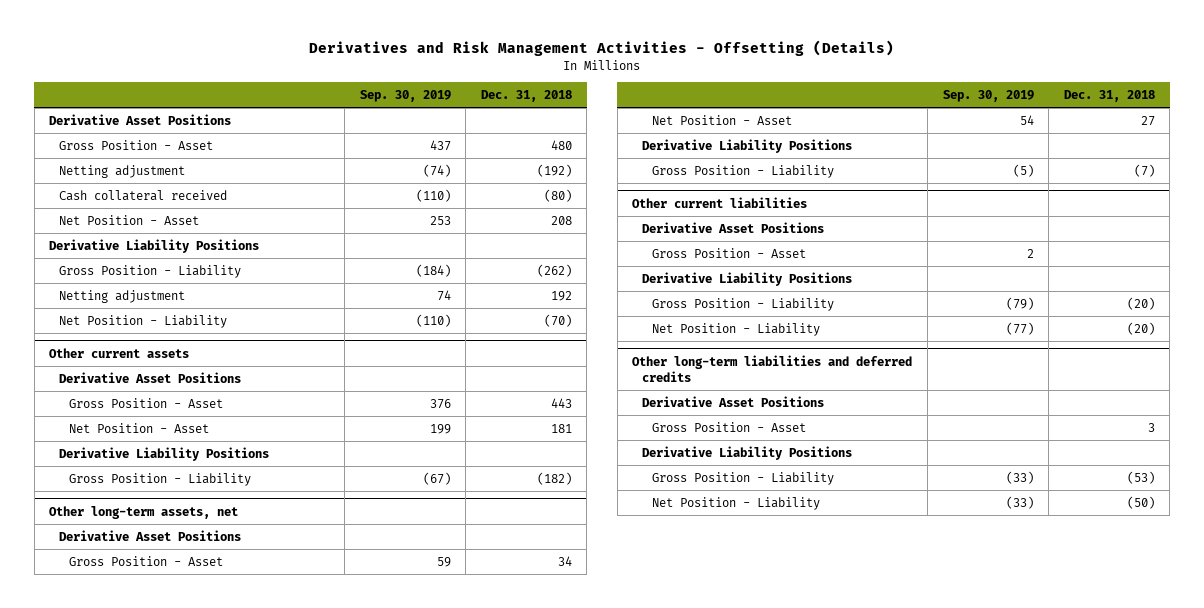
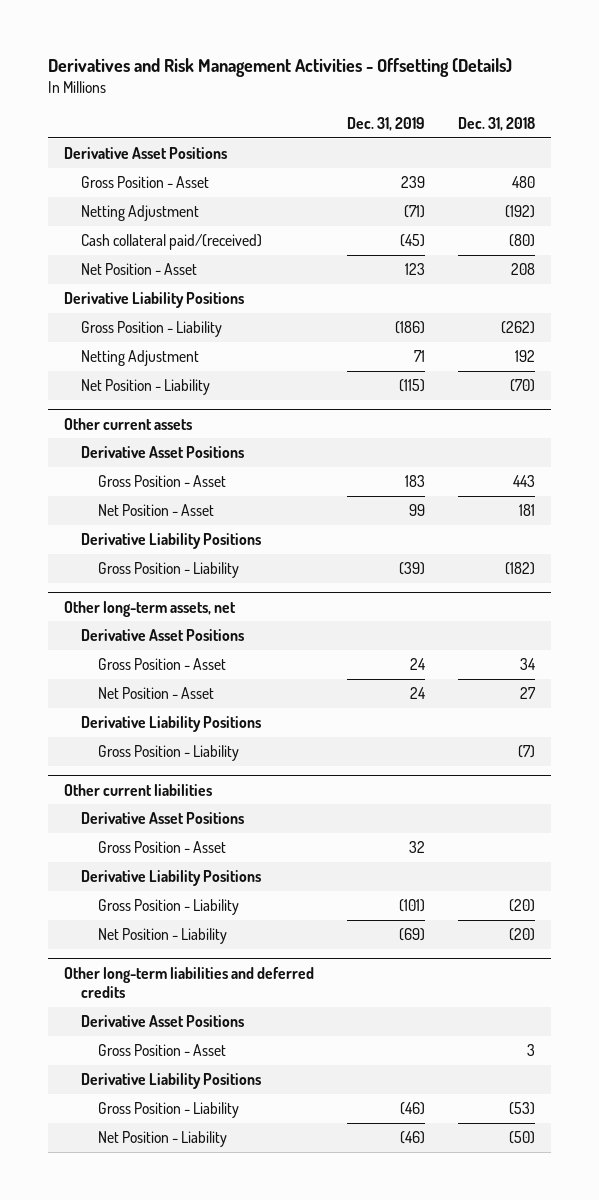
[359,89,451,102] Sep. 30, 2019 -> none
none -> [347,116,426,131] Dec. 31, 2019
[59,165,186,179] Netting adjustment -> [80,205,199,222] Netting Adjustment
[59,190,228,202] Cash collateral received -> [80,234,262,251] Cash collateral paid/(received)
[59,290,186,304] Netting adjustment -> [80,350,199,367] Netting Adjustment

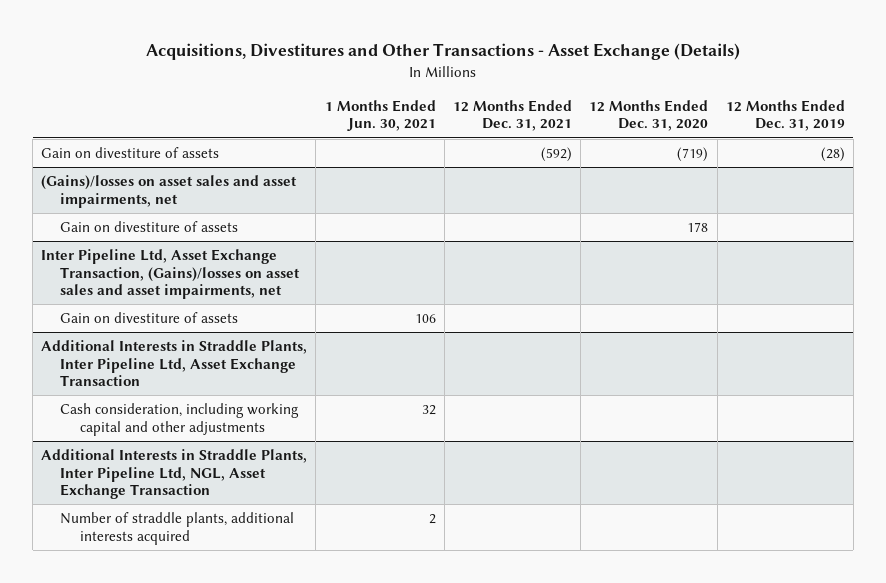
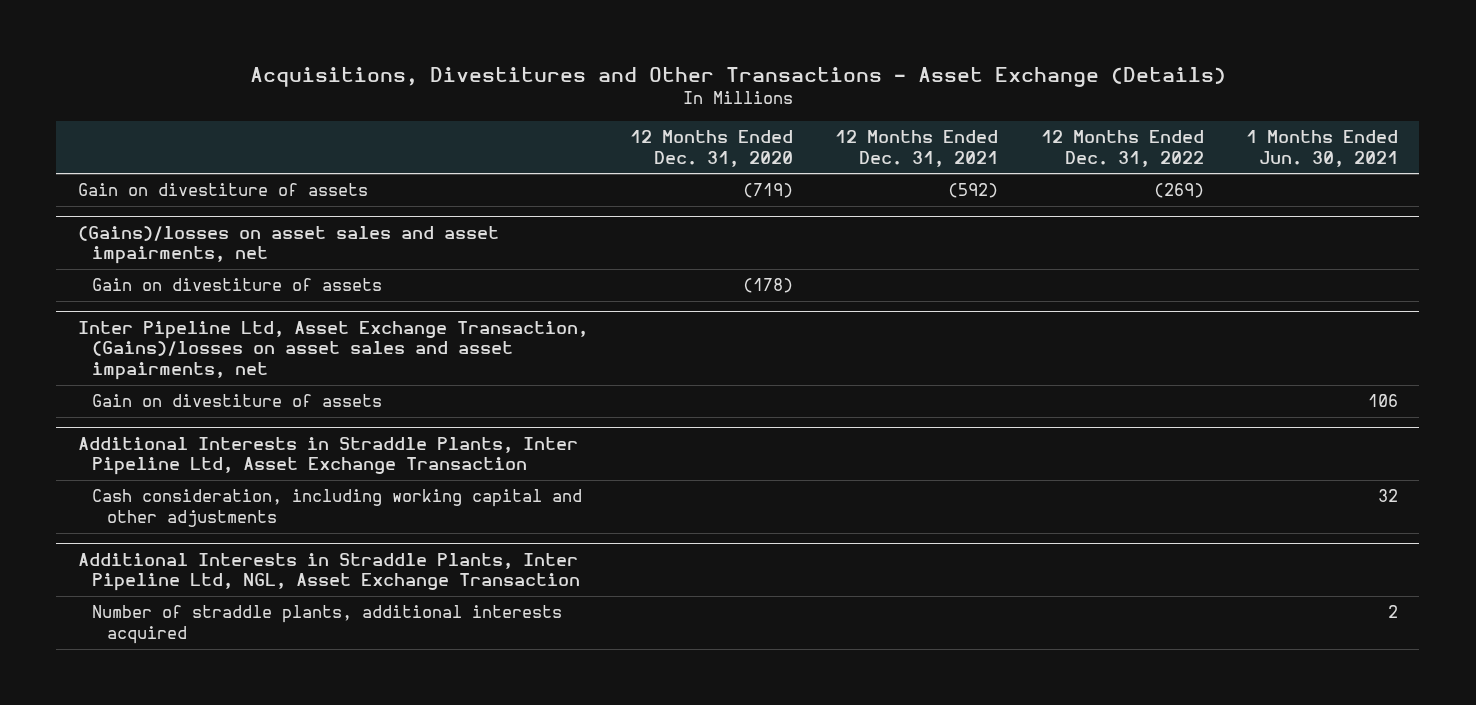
[725,99,845,132] 12 Months Ended Dec. 31, 2019 -> none
none -> [1040,130,1204,167] 12 Months Ended Dec. 31, 2022
[687,221,709,232] 178 -> [743,278,794,294] (178)

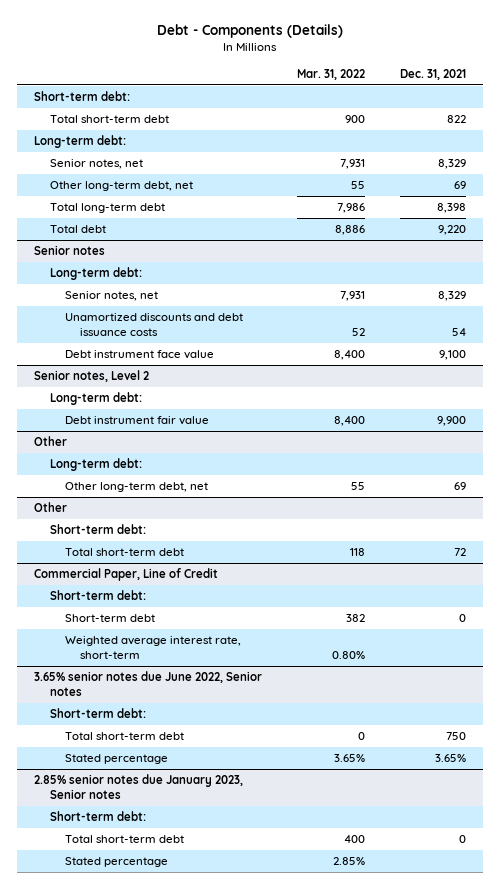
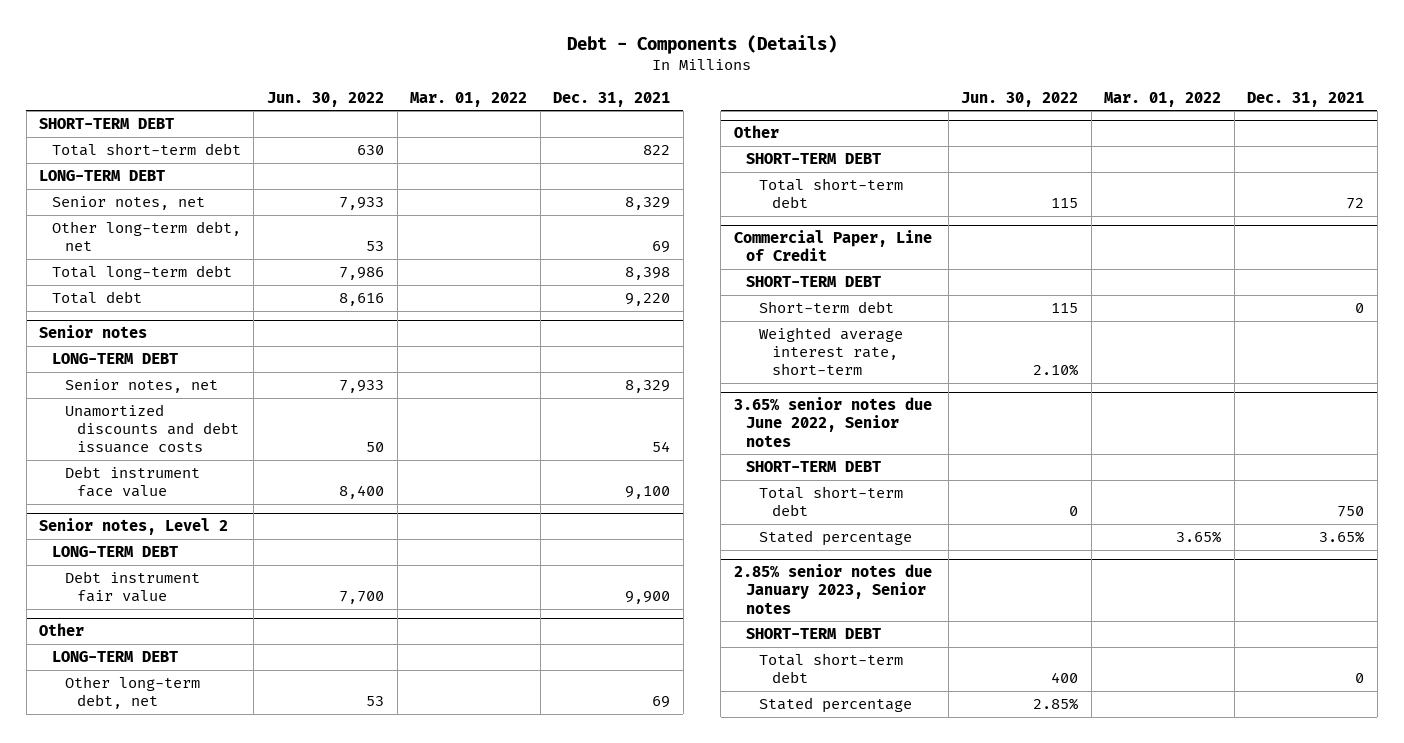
[297,68,366,80] Mar. 31, 2022 -> none
none -> [266,91,384,107] Jun. 30, 2022
none -> [410,91,528,107] Mar. 01, 2022
[34,91,131,102] Short-term debt: -> [39,118,175,130] SHORT-TERM DEBT
[34,135,127,149] Long-term debt: -> [39,170,166,182] LONG-TERM DEBT
[49,267,142,281] Long-term debt: -> [51,353,178,365] LONG-TERM DEBT
[49,392,142,406] Long-term debt: -> [51,546,178,558] LONG-TERM DEBT
[49,458,142,472] Long-term debt: -> [51,651,178,663] LONG-TERM DEBT
[49,524,146,535] Short-term debt: -> [746,153,882,165] SHORT-TERM DEBT
[49,590,146,601] Short-term debt: -> [746,276,882,288] SHORT-TERM DEBT
[49,708,146,719] Short-term debt: -> [746,461,882,473] SHORT-TERM DEBT
[49,811,146,822] Short-term debt: -> [746,628,882,640] SHORT-TERM DEBT

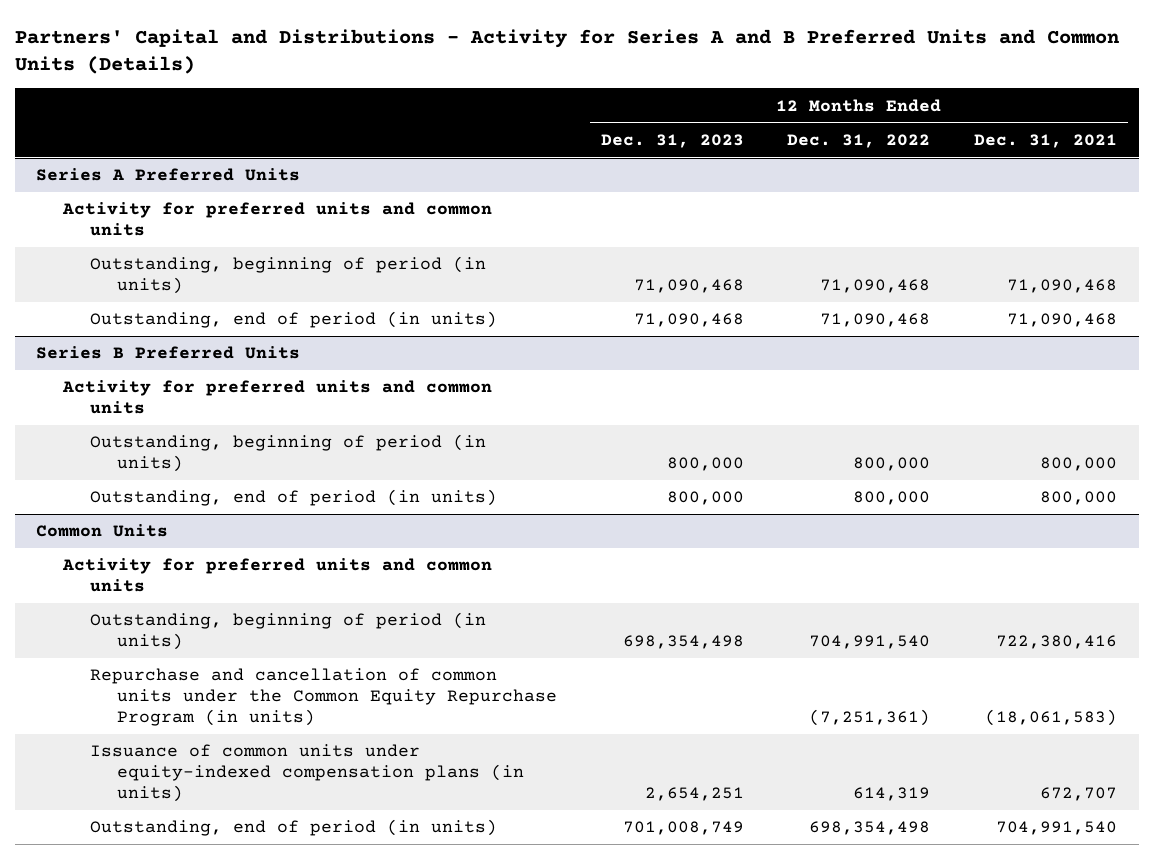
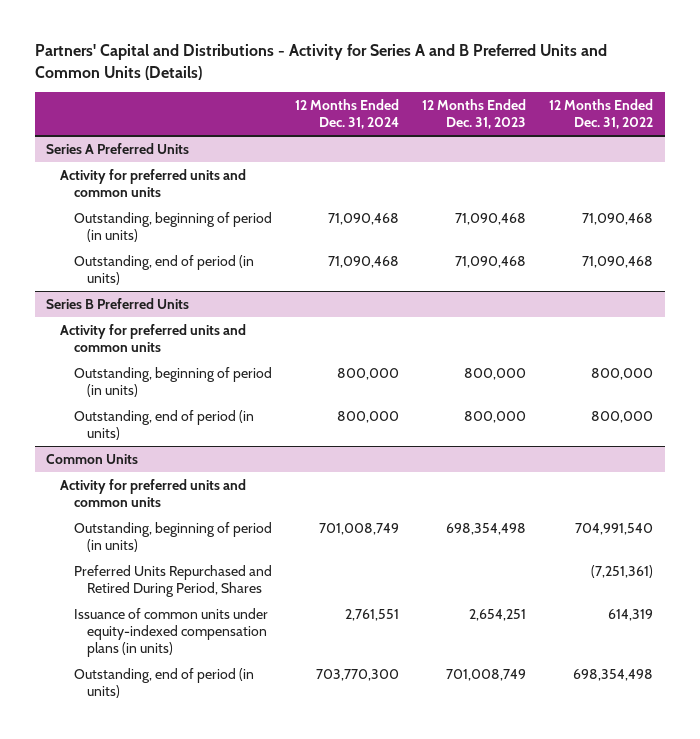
[974,133,1118,148] Dec. 31, 2021 -> none
none -> [294,98,399,129] 12 Months Ended Dec. 31, 2024
[90,668,558,727] Repurchase and cancellation of common units under the Common Equity Repurchase Program (in units) -> [73,565,272,598] Preferred Units Repurchased and Retired During Period, Shares

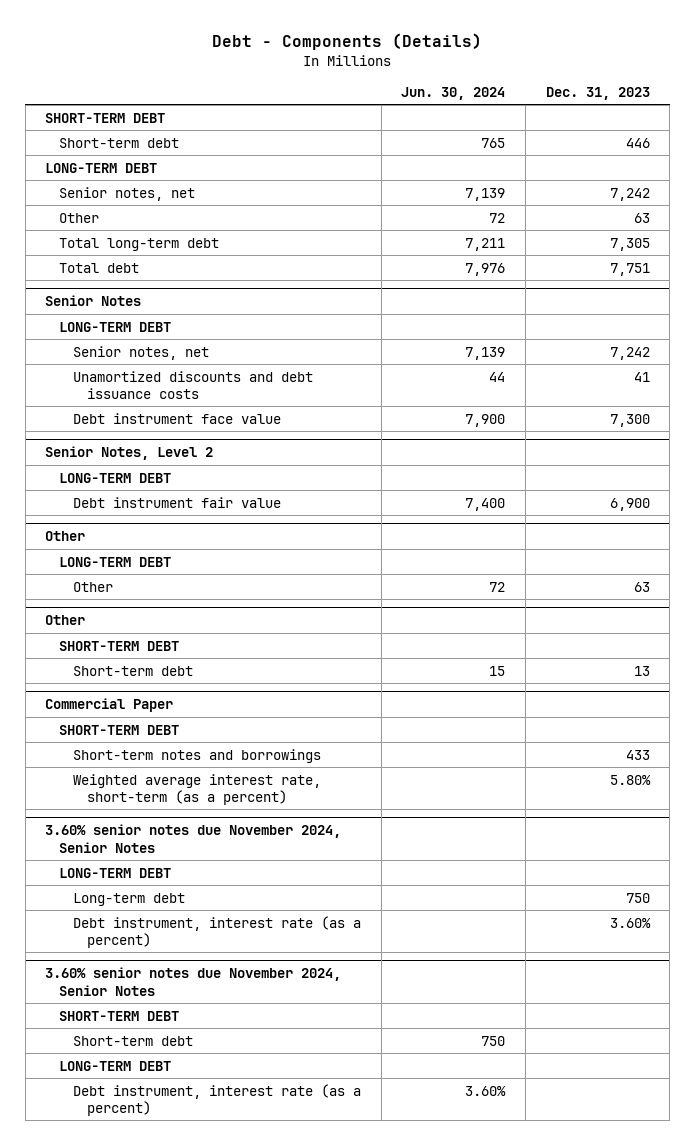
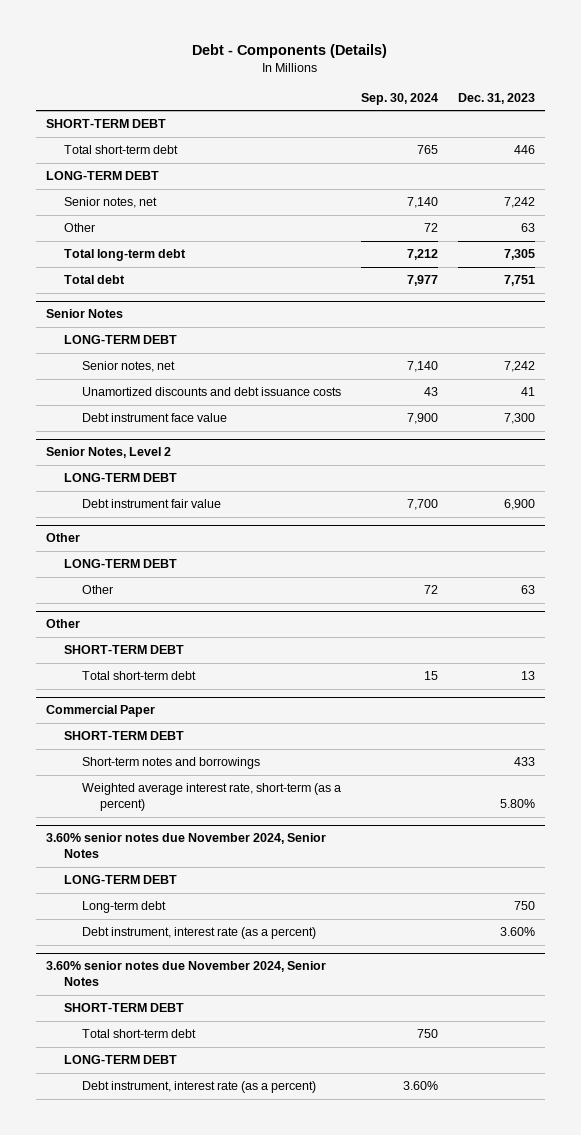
[401,87,506,101] Jun. 30, 2024 -> none
none -> [360,92,438,105] Sep. 30, 2024
[59,137,180,148] Short-term debt -> [64,145,179,155] Total short-term debt
[72,665,193,676] Short-term debt -> [82,671,197,681] Total short-term debt
[72,1035,193,1046] Short-term debt -> [82,1029,197,1039] Total short-term debt

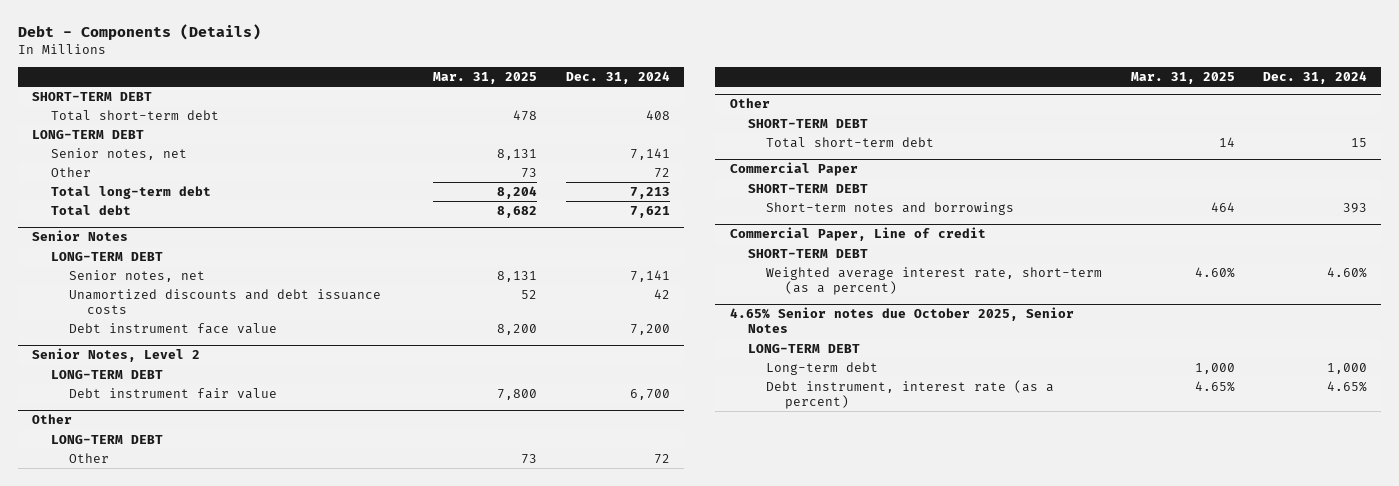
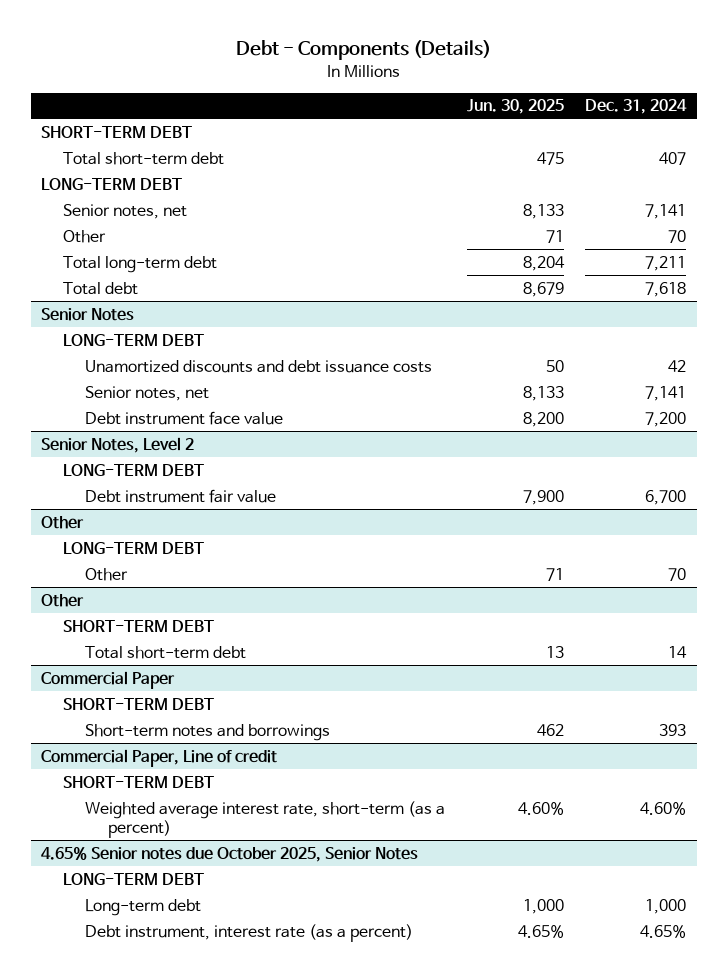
[433,71,538,84] Mar. 31, 2025 -> none
none -> [466,99,564,115] Jun. 30, 2025
[645,110,670,121] 408 -> [659,151,687,165] 407
[653,168,670,179] 72 -> [668,229,687,243] 70
[629,187,670,200] 7,213 -> [645,255,687,271] 7,211
[629,206,670,219] 7,621 -> [645,281,687,297] 7,618
[68,270,205,283] Senior notes, net -> [85,385,210,401] Senior notes, net
[653,454,670,465] 72 -> [668,567,687,581] 70
[1351,138,1368,148] 15 -> [668,645,688,658] 14

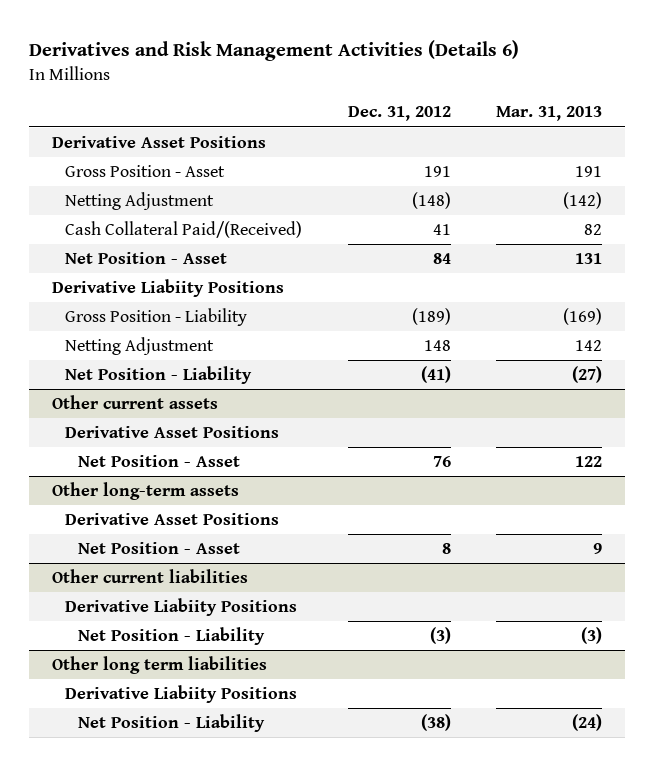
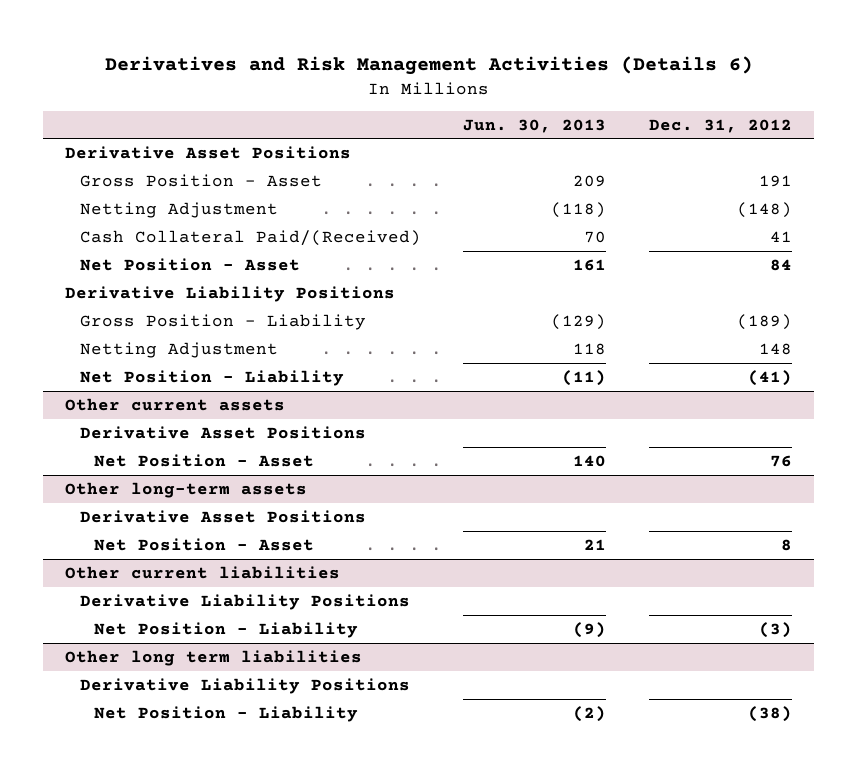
[496,106,603,122] Mar. 31, 2013 -> none
none -> [463,118,607,133] Jun. 30, 2013
[52,278,285,297] Derivative Liabiity Positions -> [64,285,395,302] Derivative Liability Positions
[65,597,298,616] Derivative Liabiity Positions -> [79,593,410,610] Derivative Liability Positions
[65,684,298,703] Derivative Liabiity Positions -> [79,677,410,694] Derivative Liability Positions

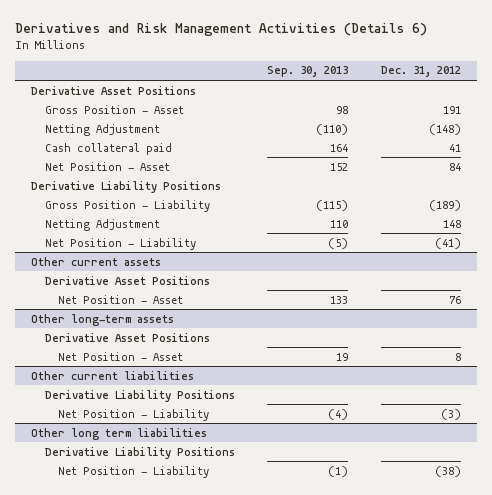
[463,118,607,133] Jun. 30, 2013 -> none
none -> [267,66,349,78] Sep. 30, 2013
[79,229,421,246] Cash Collateral Paid/(Received) -> [44,142,172,155] Cash collateral paid

